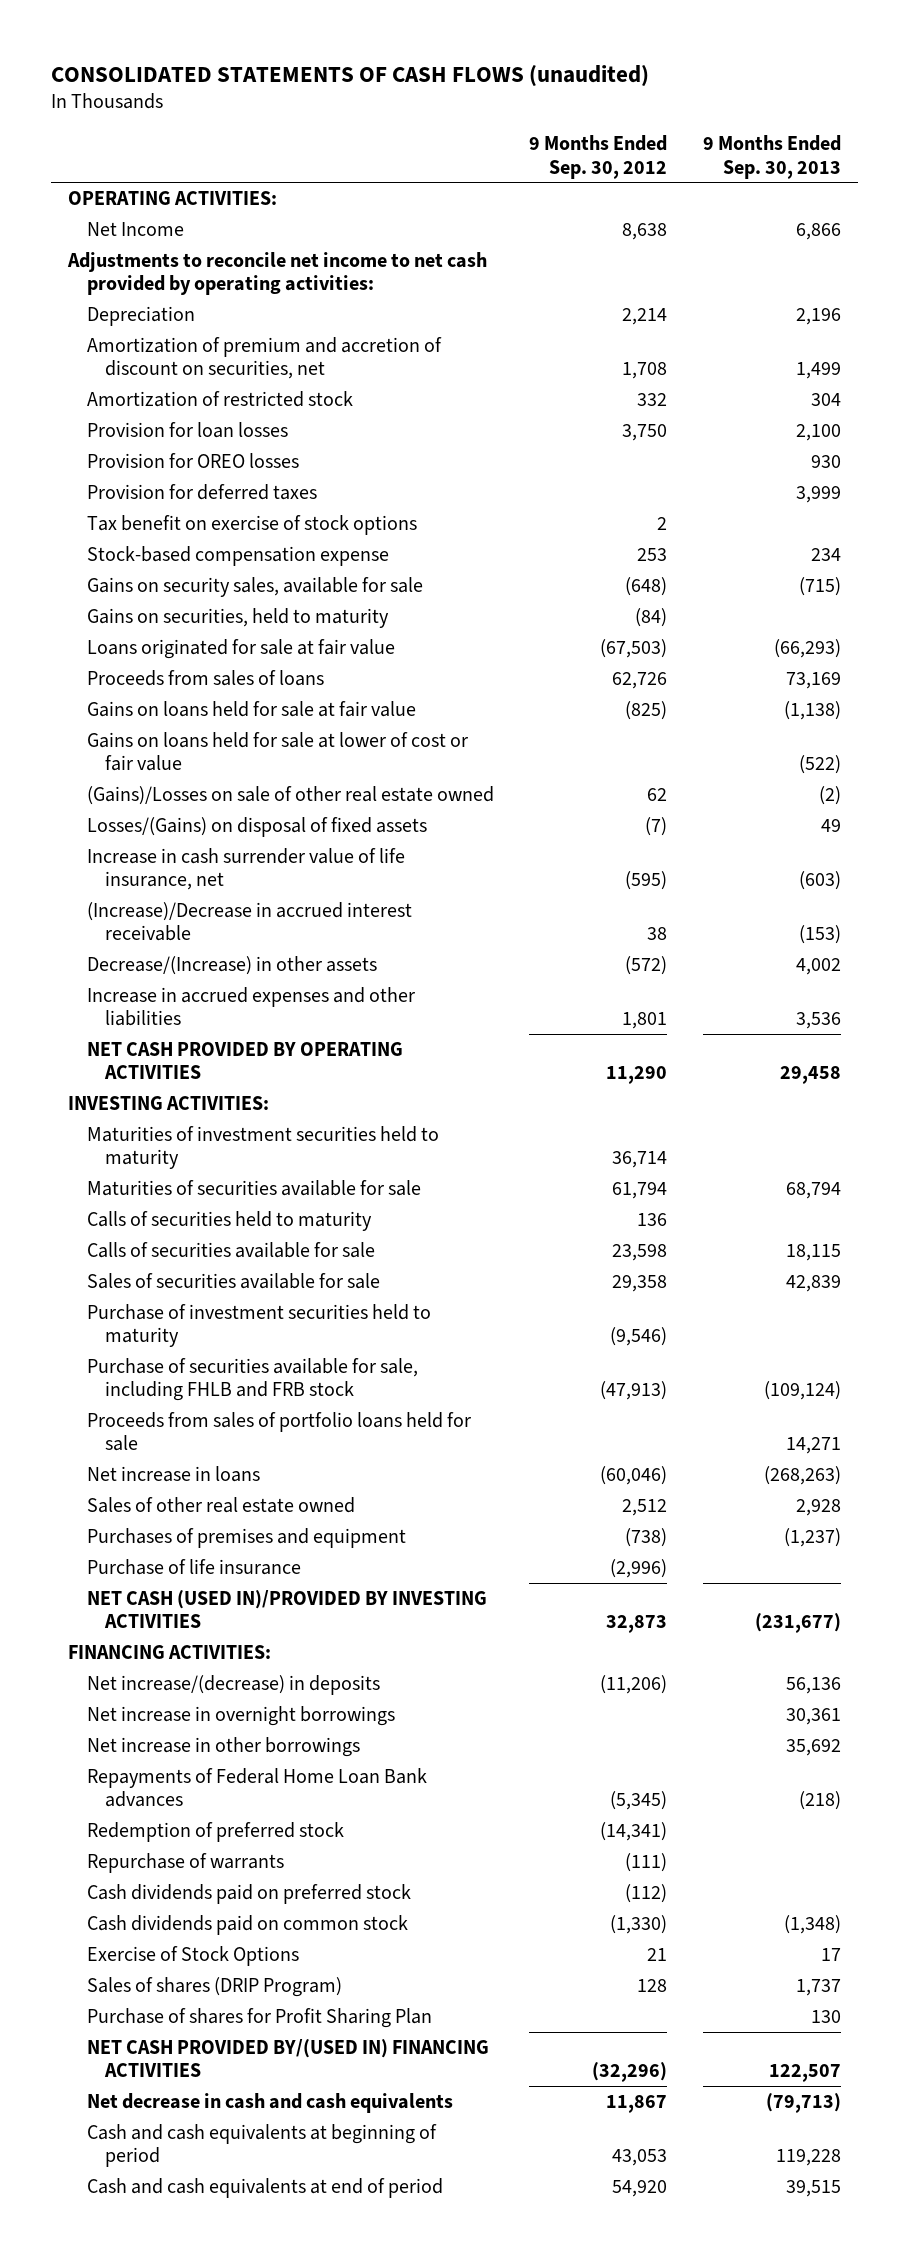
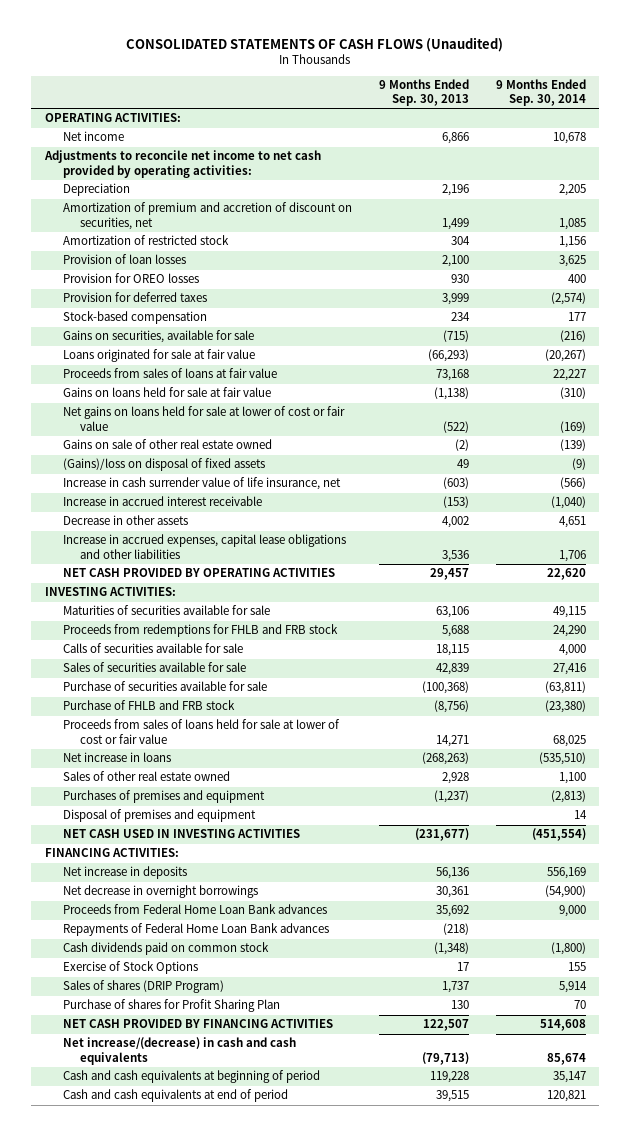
[50,64,649,87] CONSOLIDATED STATEMENTS OF CASH FLOWS (unaudited) -> [126,36,504,52] CONSOLIDATED STATEMENTS OF CASH FLOWS (Unaudited)
[529,135,668,179] 9 Months Ended Sep. 30, 2012 -> none
none -> [495,78,586,107] 9 Months Ended Sep. 30, 2014
[86,221,184,236] Net Income -> [62,131,124,142] Net income
[86,421,288,438] Provision for loan losses -> [62,254,186,265] Provision of loan losses
[86,514,417,535] Tax benefit on exercise of stock options -> none
[86,607,389,628] Gains on securities, held to maturity -> none
[86,545,389,566] Stock-based compensation expense -> [62,311,207,325] Stock-based compensation
[86,576,423,597] Gains on security sales, available for sale -> [62,330,254,344] Gains on securities, available for sale
[86,669,324,686] Proceeds from sales of loans -> [62,368,277,379] Proceeds from sales of loans at fair value
[785,671,841,689] 73,169 -> [435,369,469,382] 73,168
[86,731,468,772] Gains on loans held for sale at lower of cost or fair value -> [62,406,345,431] Net gains on loans held for sale at lower of cost or fair value
[86,785,494,805] (Gains)/Losses on sale of other real estate owned -> [62,439,272,450] Gains on sale of other real estate owned
[86,816,427,837] Losses/(Gains) on disposal of fixed assets -> [62,458,265,472] (Gains)/loss on disposal of fixed assets
[86,901,412,942] (Increase)/Decrease in accrued interest receivable -> [62,496,262,507] Increase in accrued interest receivable
[86,955,377,975] Decrease/(Increase) in other assets -> [62,515,188,526] Decrease in other assets
[86,986,415,1027] Increase in accrued expenses and other liabilities -> [62,534,346,559] Increase in accrued expenses, capital lease obligations and other liabilities
[779,1066,841,1085] 29,458 -> [429,568,469,581] 29,457
[86,1125,439,1170] Maturities of investment securities held to maturity -> none
[86,1210,372,1231] Calls of securities held to maturity -> none
[785,1181,841,1199] 68,794 -> [435,606,469,619] 63,106
none -> [62,624,338,638] Proceeds from redemptions for FHLB and FRB stock
[86,1303,431,1348] Purchase of investment securities held to maturity -> none
[86,1357,418,1402] Purchase of securities available for sale, including FHLB and FRB stock -> [62,681,267,692] Purchase of securities available for sale
[763,1381,841,1401] (109,124) -> [421,681,469,695] (100,368)
none -> [62,700,235,711] Purchase of FHLB and FRB stock
[86,1411,471,1452] Proceeds from sales of portfolio loans held for sale -> [62,719,340,744] Proceeds from sales of loans held for sale at lower of cost or fair value
[86,1558,301,1575] Purchase of life insurance -> none
none -> [62,809,256,823] Disposal of premises and equipment
[86,1589,487,1629] NET CASH (USED IN)/PROVIDED BY INVESTING ACTIVITIES -> [62,829,300,839] NET CASH USED IN INVESTING ACTIVITIES
[86,1705,395,1726] Net increase in overnight borrowings -> none
[86,1674,380,1695] Net increase/(decrease) in deposits -> [62,866,187,880] Net increase in deposits
[86,1736,360,1757] Net increase in other borrowings -> [62,885,258,899] Net decrease in overnight borrowings
[785,1738,841,1756] 35,692 -> [435,886,469,899] 30,361
none -> [62,904,327,915] Proceeds from Federal Home Loan Bank advances
[86,1821,344,1842] Redemption of preferred stock -> none
[86,1852,284,1873] Repurchase of warrants -> none
[86,1883,411,1904] Cash dividends paid on preferred stock -> none
[86,2038,489,2078] NET CASH PROVIDED BY/(USED IN) FINANCING ACTIVITIES -> [62,1019,333,1029] NET CASH PROVIDED BY FINANCING ACTIVITIES
[86,2092,453,2113] Net decrease in cash and cash equivalents -> [62,1037,296,1065] Net increase/(decrease) in cash and cash equivalents

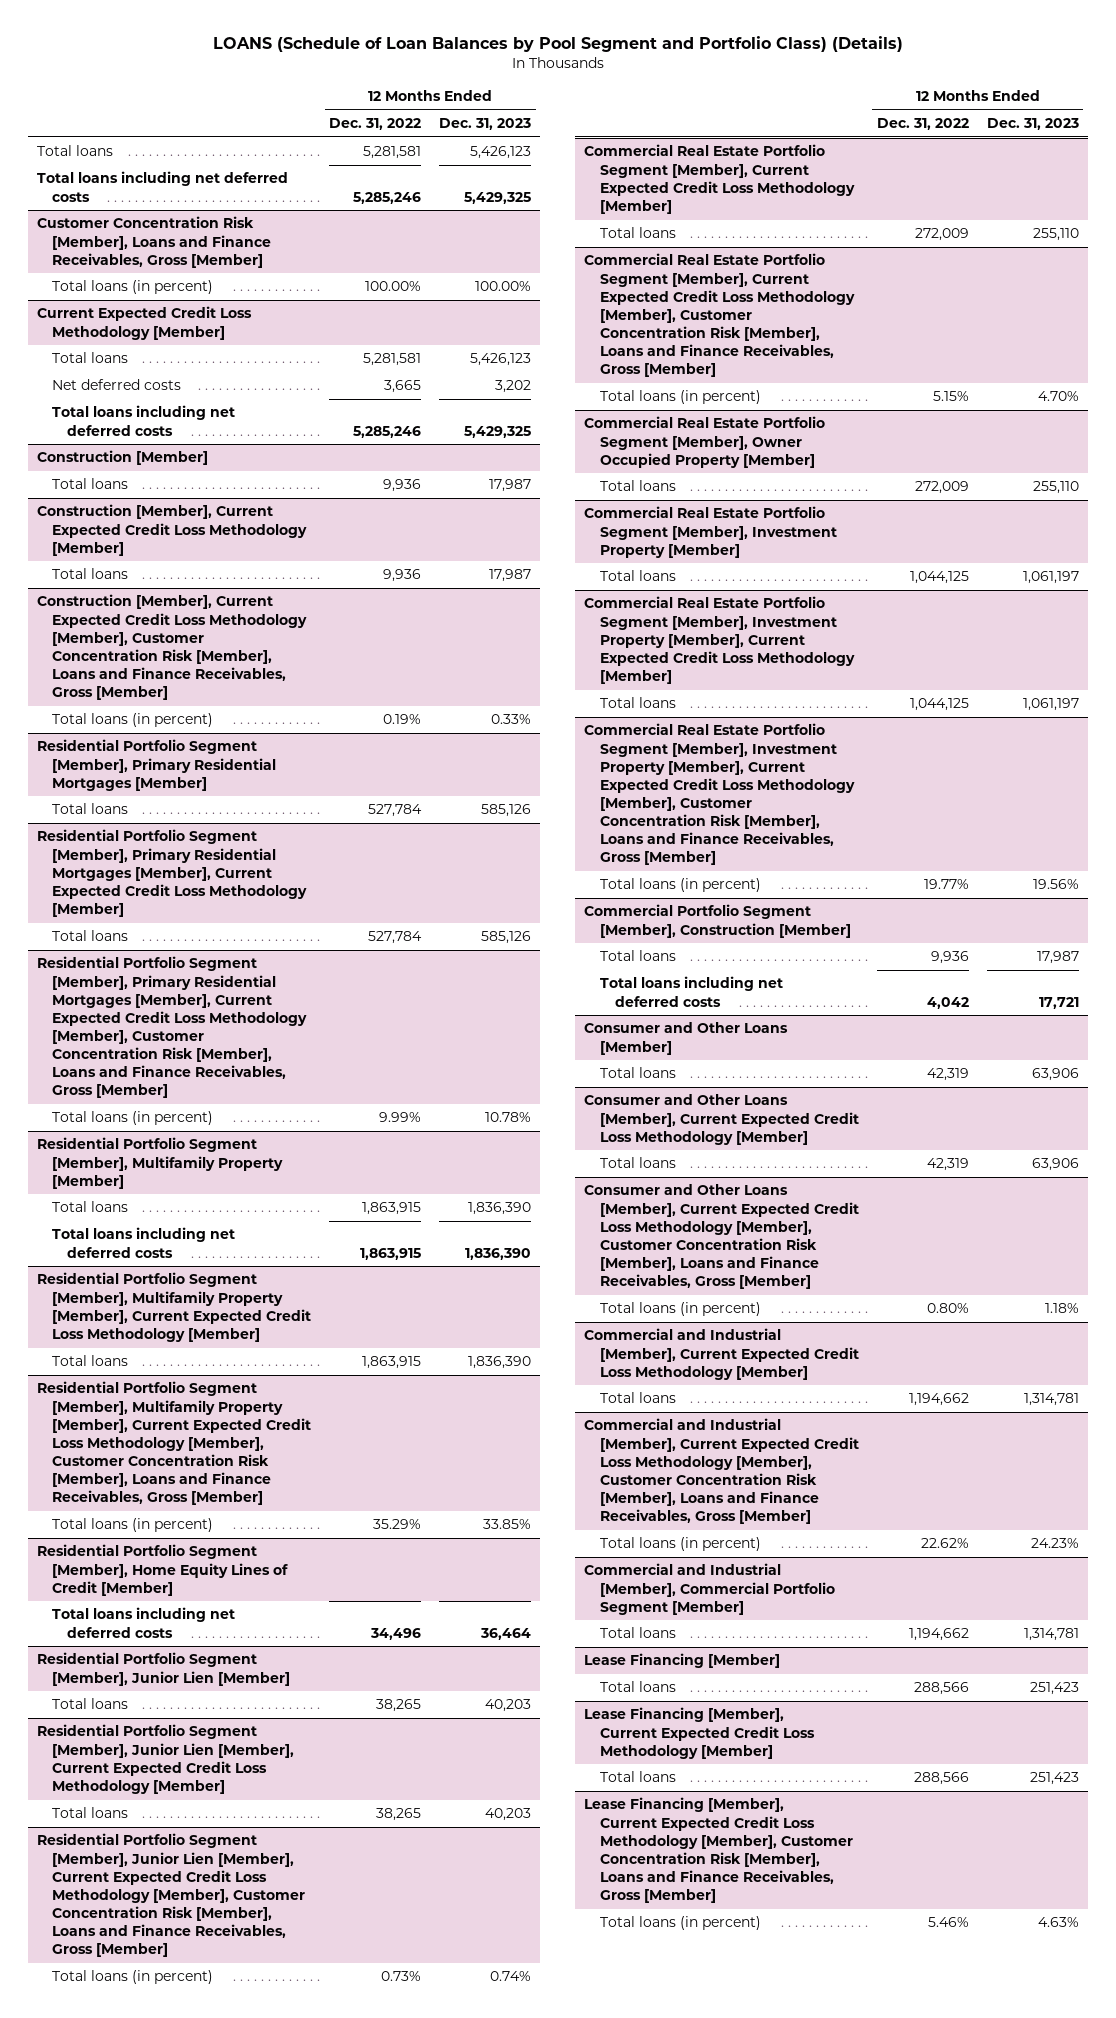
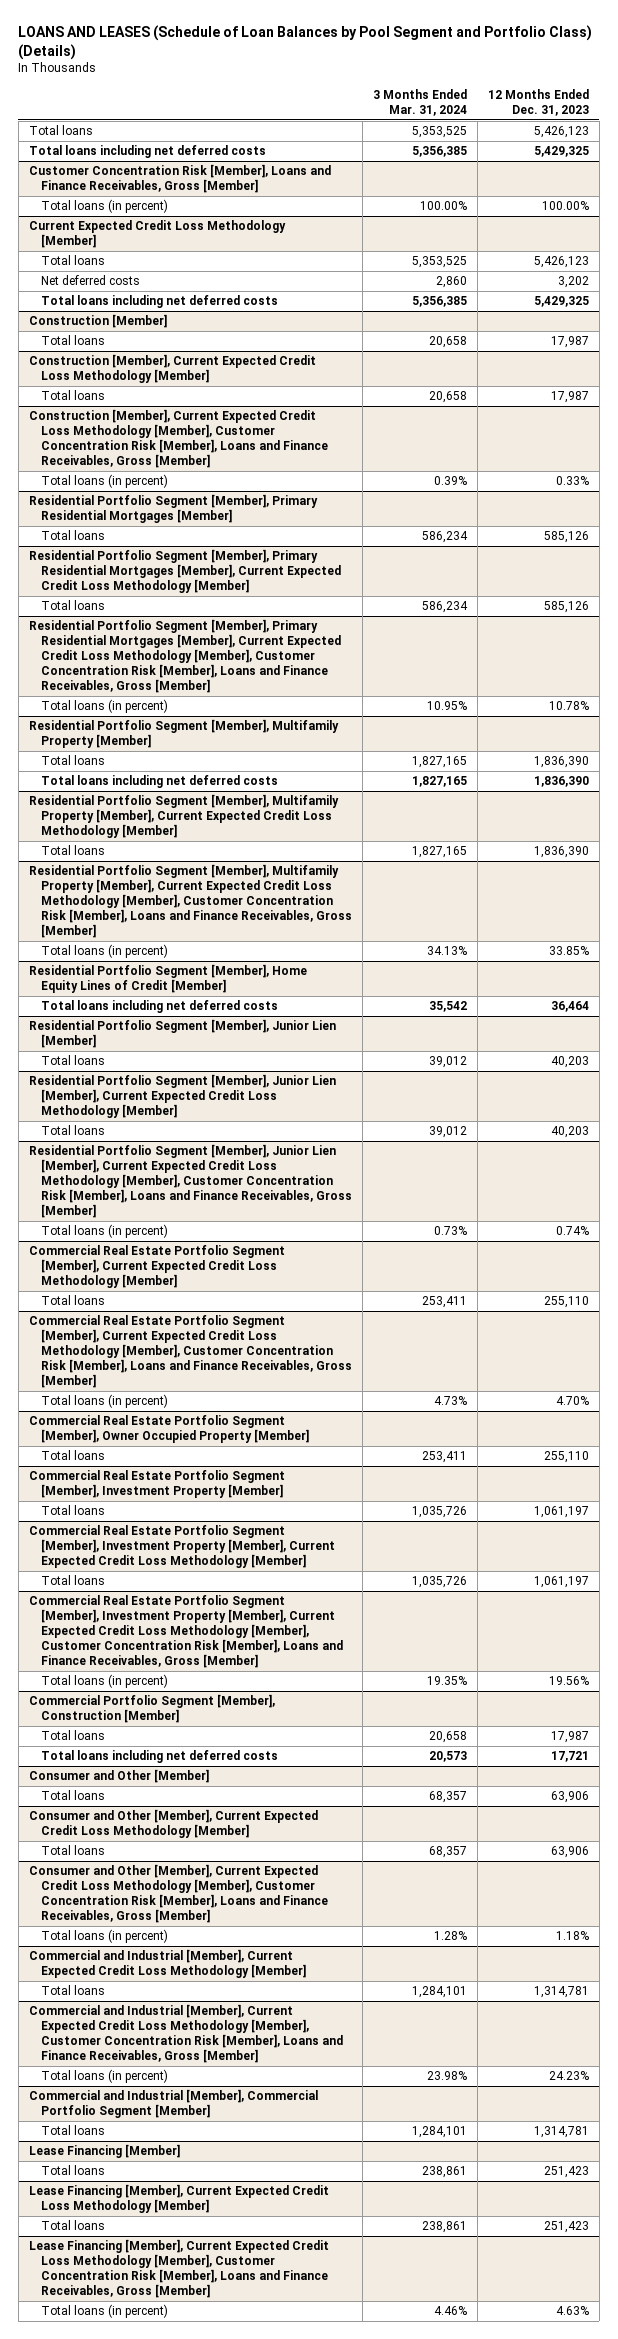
[212,36,903,53] LOANS (Schedule of Loan Balances by Pool Segment and Portfolio Class) (Details) -> [18,25,593,61] LOANS AND LEASES (Schedule of Loan Balances by Pool Segment and Portfolio Class) (Details)
[329,117,422,130] Dec. 31, 2022 -> none
none -> [373,88,468,116] 3 Months Ended Mar. 31, 2024
[584,1022,789,1055] Consumer and Other Loans [Member] -> [28,1769,209,1784] Consumer and Other [Member]
[584,1094,859,1145] Consumer and Other Loans [Member], Current Expected Credit Loss Methodology [Member] -> [28,1809,318,1839] Consumer and Other [Member], Current Expected Credit Loss Methodology [Member]
[584,1184,859,1290] Consumer and Other Loans [Member], Current Expected Credit Loss Methodology [Member], Customer Concentration Risk [Member], Loans and Finance Receivables, Gross [Member] -> [28,1864,329,1924] Consumer and Other [Member], Current Expected Credit Loss Methodology [Member], Customer Concentration Risk [Member], Loans and Finance Receivables, Gross [Member]

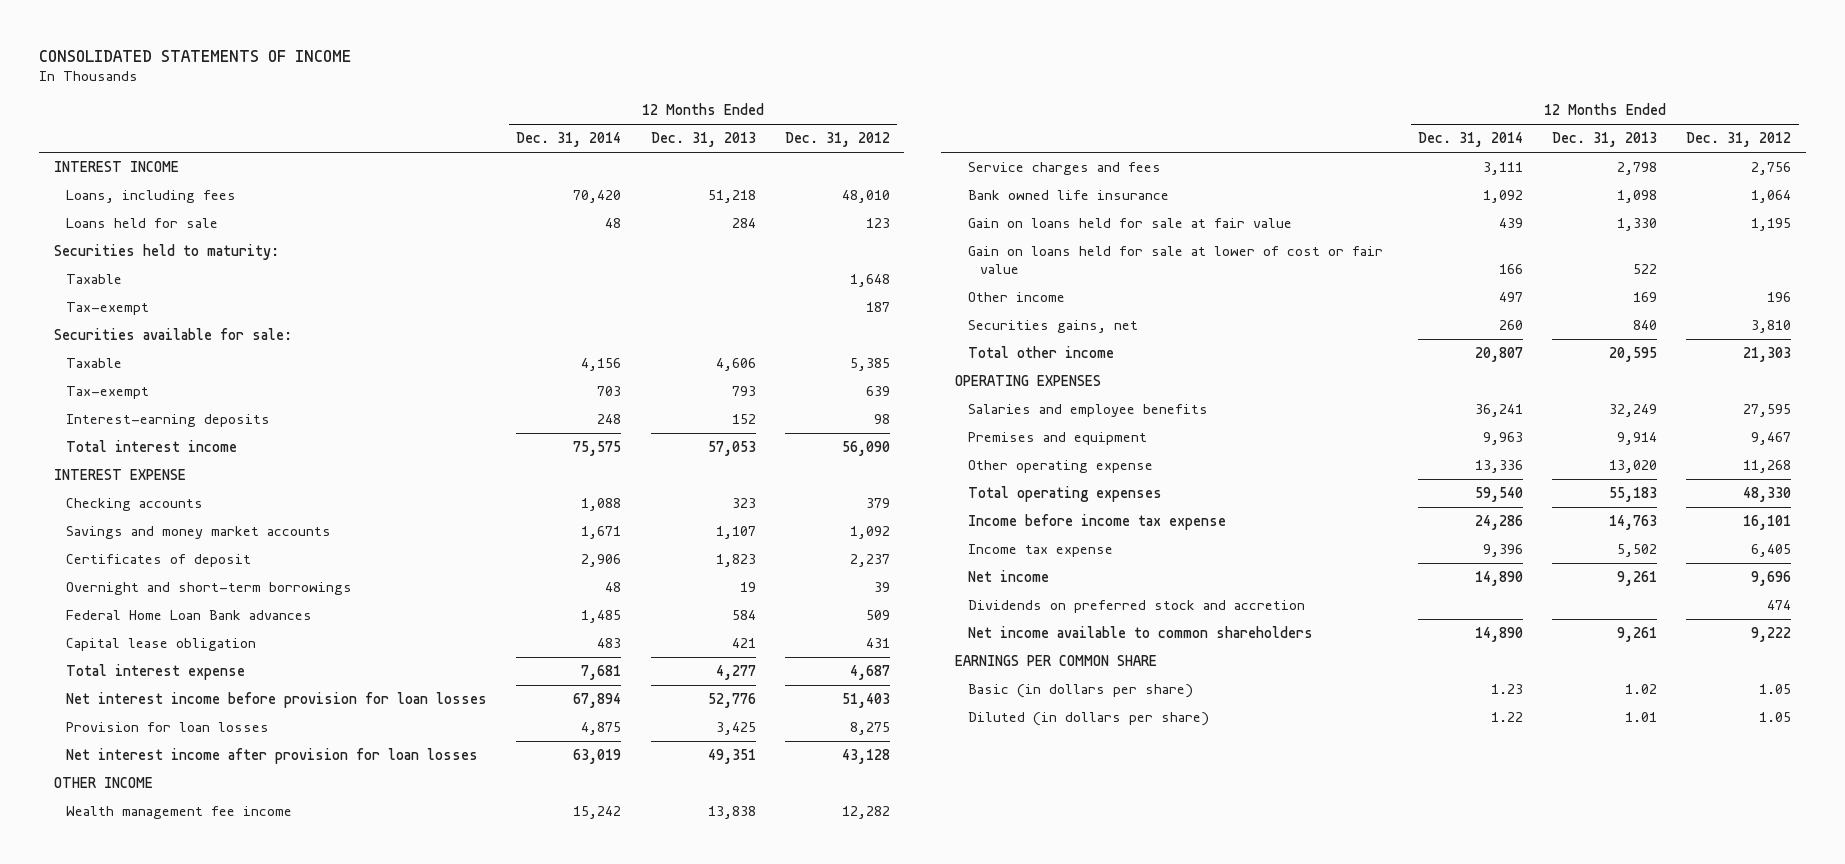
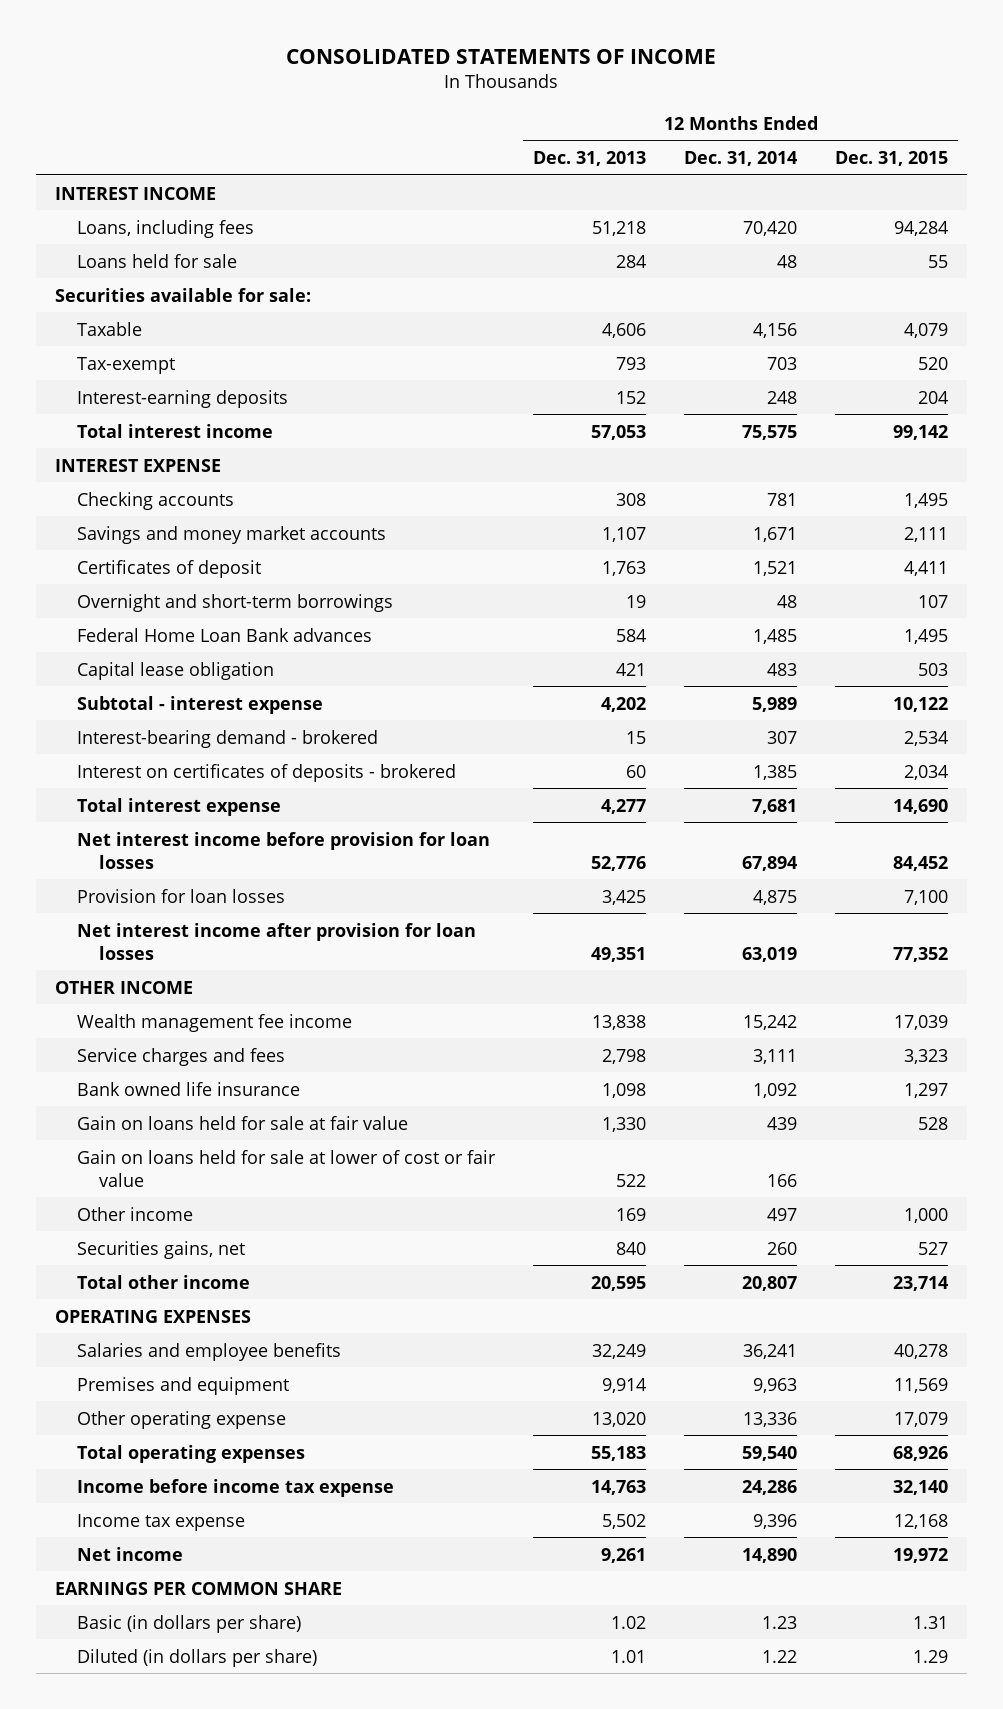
[784,132,890,148] Dec. 31, 2012 -> none
none -> [835,150,949,166] Dec. 31, 2015
[53,244,279,261] Securities held to maturity: -> none
[66,274,123,285] Taxable -> none
[66,302,150,316] Tax-exempt -> none
[581,498,622,512] 1,088 -> [767,492,798,506] 781
[731,498,756,509] 323 -> [615,492,646,506] 308
[581,554,622,568] 2,906 -> [753,560,798,576] 1,521
[715,554,756,568] 1,823 -> [601,560,646,576] 1,763
none -> [76,695,323,714] Subtotal - interest expense
none -> [76,729,378,748] Interest-bearing demand - brokered
none -> [76,763,456,782] Interest on certificates of deposits - brokered
[967,600,1305,614] Dividends on preferred stock and accretion -> none
[967,626,1313,639] Net income available to common shareholders -> none

